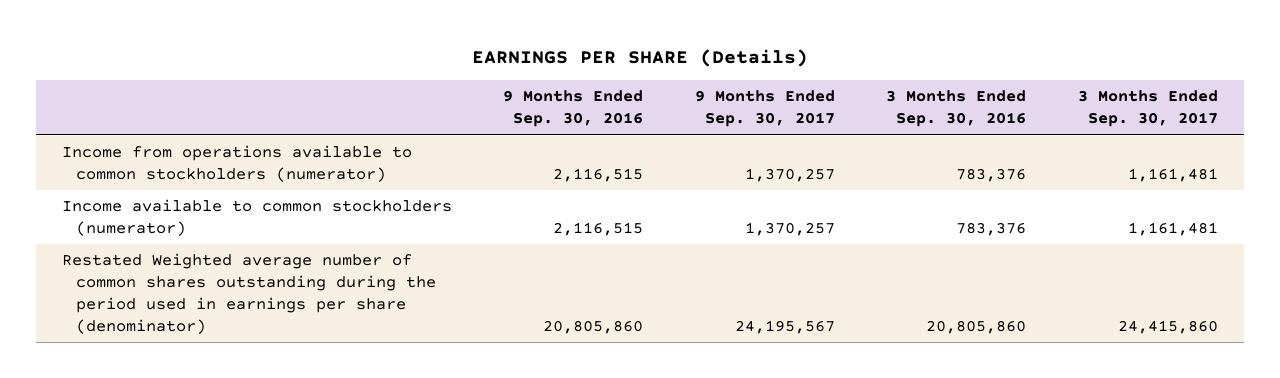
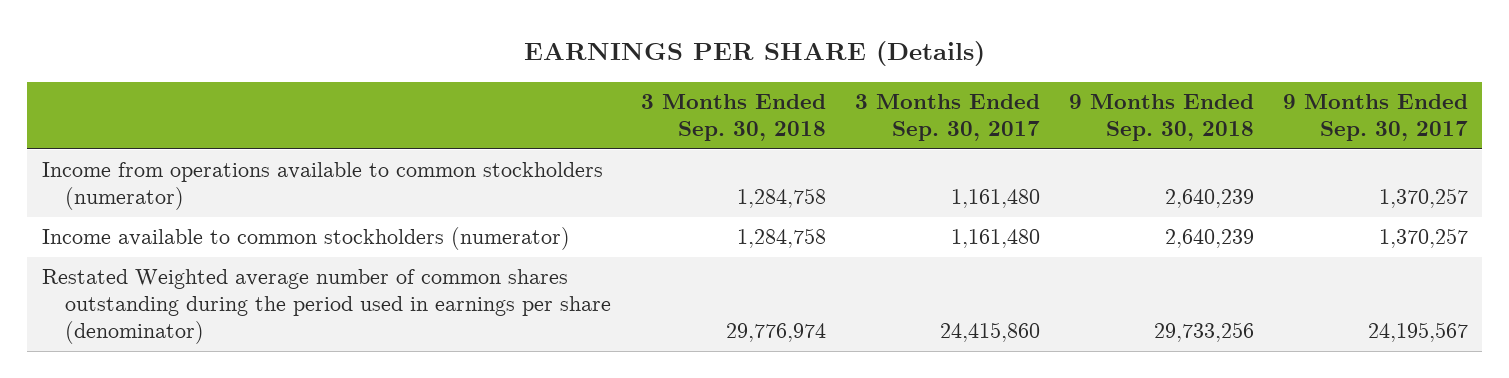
[503,90,644,128] 9 Months Ended Sep. 30, 2016 -> none
[886,90,1027,128] 3 Months Ended Sep. 30, 2016 -> none
none -> [640,93,826,141] 3 Months Ended Sep. 30, 2018
none -> [1068,93,1254,141] 9 Months Ended Sep. 30, 2018
[1127,168,1218,183] 1,161,481 -> [950,189,1040,209] 1,161,480
[1127,222,1218,237] 1,161,481 -> [950,229,1040,249] 1,161,480

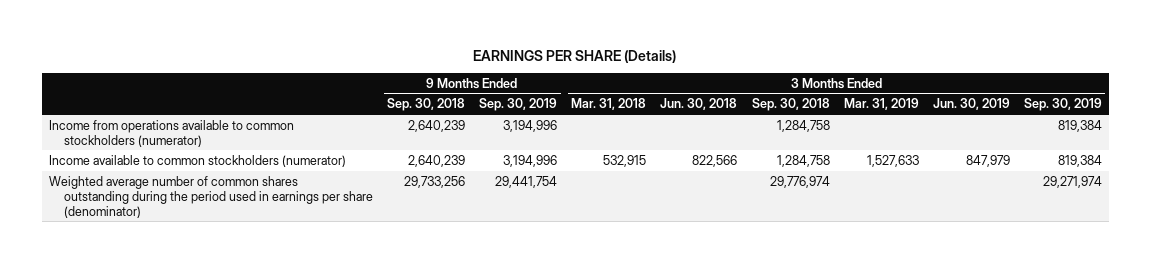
[854,93,1040,141] 3 Months Ended Sep. 30, 2017 -> none
[1282,93,1468,141] 9 Months Ended Sep. 30, 2017 -> none
none -> [479,98,558,112] Sep. 30, 2019
none -> [571,98,647,111] Mar. 31, 2018
none -> [660,98,738,111] Jun. 30, 2018
none -> [843,98,919,111] Mar. 31, 2019
none -> [932,98,1010,111] Jun. 30, 2019
none -> [1023,98,1102,112] Sep. 30, 2019
[41,269,612,345] Restated Weighted average number of common shares outstanding during the period used in earnings per share (denominator) -> [48,175,374,218] Weighted average number of common shares outstanding during the period used in earnings per share (denominator)

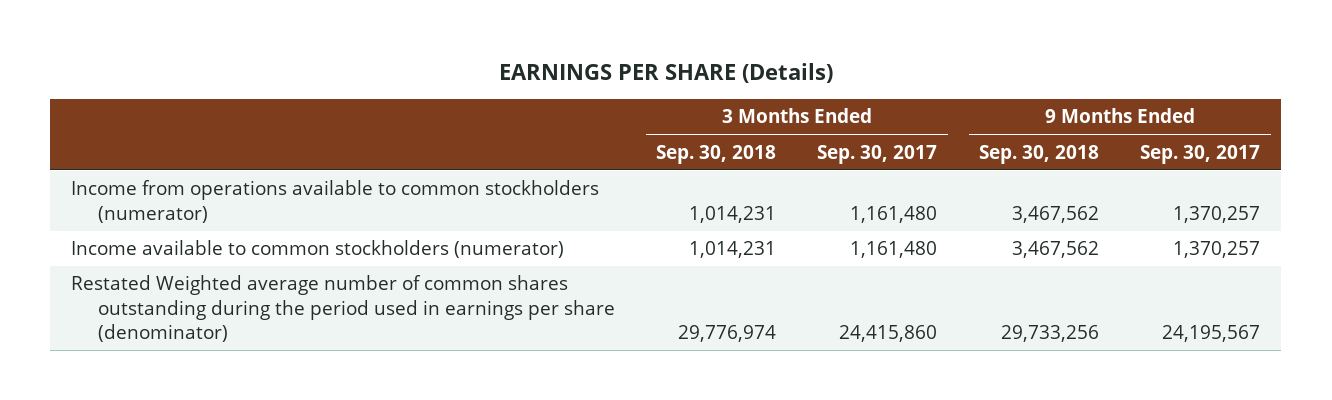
[479,98,558,112] Sep. 30, 2019 -> none
[571,98,647,111] Mar. 31, 2018 -> none
[660,98,738,111] Jun. 30, 2018 -> none
[843,98,919,111] Mar. 31, 2019 -> none
[932,98,1010,111] Jun. 30, 2019 -> none
[1023,98,1102,112] Sep. 30, 2019 -> none
none -> [817,144,938,164] Sep. 30, 2017
none -> [1140,144,1261,164] Sep. 30, 2017
[408,119,466,132] 2,640,239 -> [1011,205,1099,223] 3,467,562
[776,119,830,132] 1,284,758 -> [689,205,777,223] 1,014,231
[408,154,466,167] 2,640,239 -> [1011,241,1099,259] 3,467,562
[776,154,830,167] 1,284,758 -> [689,241,777,259] 1,014,231
[48,175,374,218] Weighted average number of common shares outstanding during the period used in earnings per share (denominator) -> [71,275,615,343] Restated Weighted average number of common shares outstanding during the period used in earnings per share (denominator)

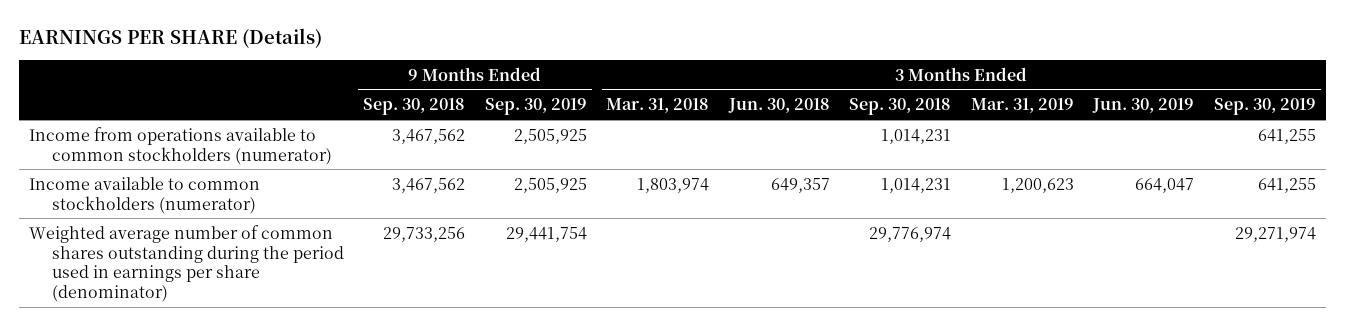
[817,144,938,164] Sep. 30, 2017 -> none
[1140,144,1261,164] Sep. 30, 2017 -> none
none -> [484,98,587,116] Sep. 30, 2019
none -> [606,98,710,114] Mar. 31, 2018
none -> [727,98,830,114] Jun. 30, 2018
none -> [970,98,1074,114] Mar. 31, 2019
none -> [1092,98,1195,114] Jun. 30, 2019
none -> [1213,98,1316,116] Sep. 30, 2019
[71,275,615,343] Restated Weighted average number of common shares outstanding during the period used in earnings per share (denominator) -> [28,224,344,303] Weighted average number of common shares outstanding during the period used in earnings per share (denominator)

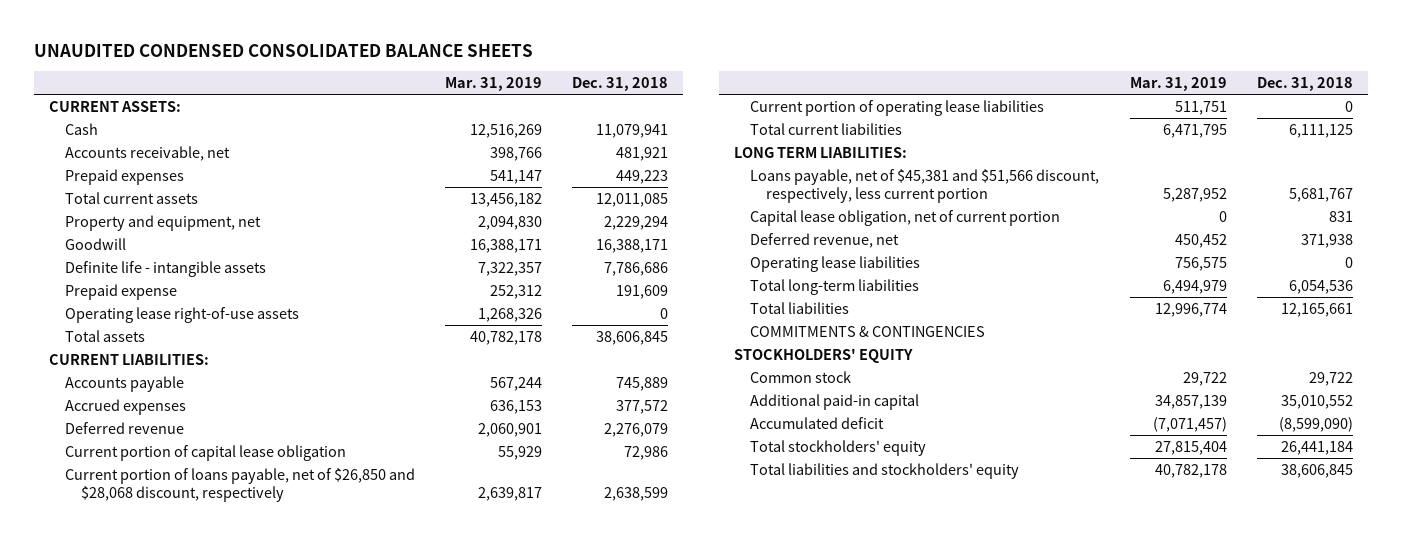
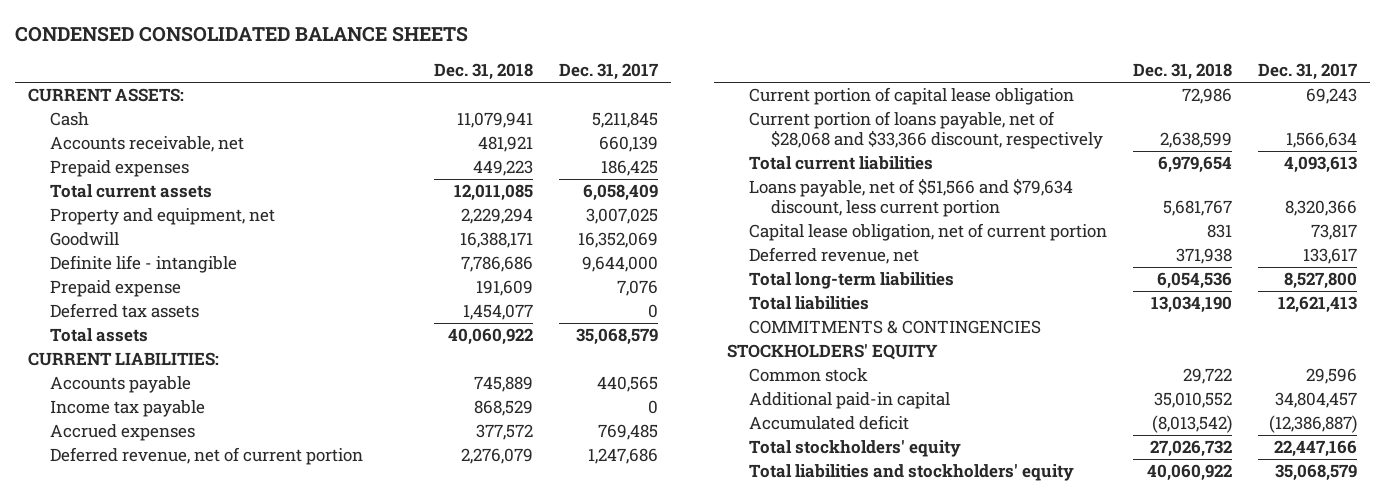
[33,43,533,57] UNAUDITED CONDENSED CONSOLIDATED BALANCE SHEETS -> [14,26,468,43] CONDENSED CONSOLIDATED BALANCE SHEETS
[444,76,542,91] Mar. 31, 2019 -> none
none -> [559,63,659,81] Dec. 31, 2017
[64,260,266,277] Definite life - intangible assets -> [49,255,237,274] Definite life - intangible
[64,306,299,323] Operating lease right-of-use assets -> none
none -> [49,303,199,319] Deferred tax assets
[595,330,668,345] 38,606,845 -> [448,328,534,346] 40,060,922
none -> [49,400,205,418] Income tax payable
[64,421,184,434] Deferred revenue -> [49,447,363,466] Deferred revenue, net of current portion
[749,99,1044,116] Current portion of operating lease liabilities -> none
[734,146,908,158] LONG TERM LIABILITIES: -> none
[64,467,415,502] Current portion of loans payable, net of $26,850 and $28,068 discount, respectively -> [749,111,1104,149] Current portion of loans payable, net of $28,068 and $33,366 discount, respectively
[1288,123,1353,138] 6,111,125 -> [1158,156,1233,174] 6,979,654
[749,168,1099,203] Loans payable, net of $45,381 and $51,566 discount, respectively, less current portion -> [749,178,1074,217] Loans payable, net of $51,566 and $79,634 discount, less current portion
[749,255,920,272] Operating lease liabilities -> none
[1280,302,1353,317] 12,165,661 -> [1151,296,1233,314] 13,034,190
[1278,416,1353,432] (8,599,090) -> [1152,415,1233,434] (8,013,542)
[1280,440,1353,455] 26,441,184 -> [1150,440,1233,458] 27,026,732
[1280,463,1353,478] 38,606,845 -> [1147,464,1233,482] 40,060,922

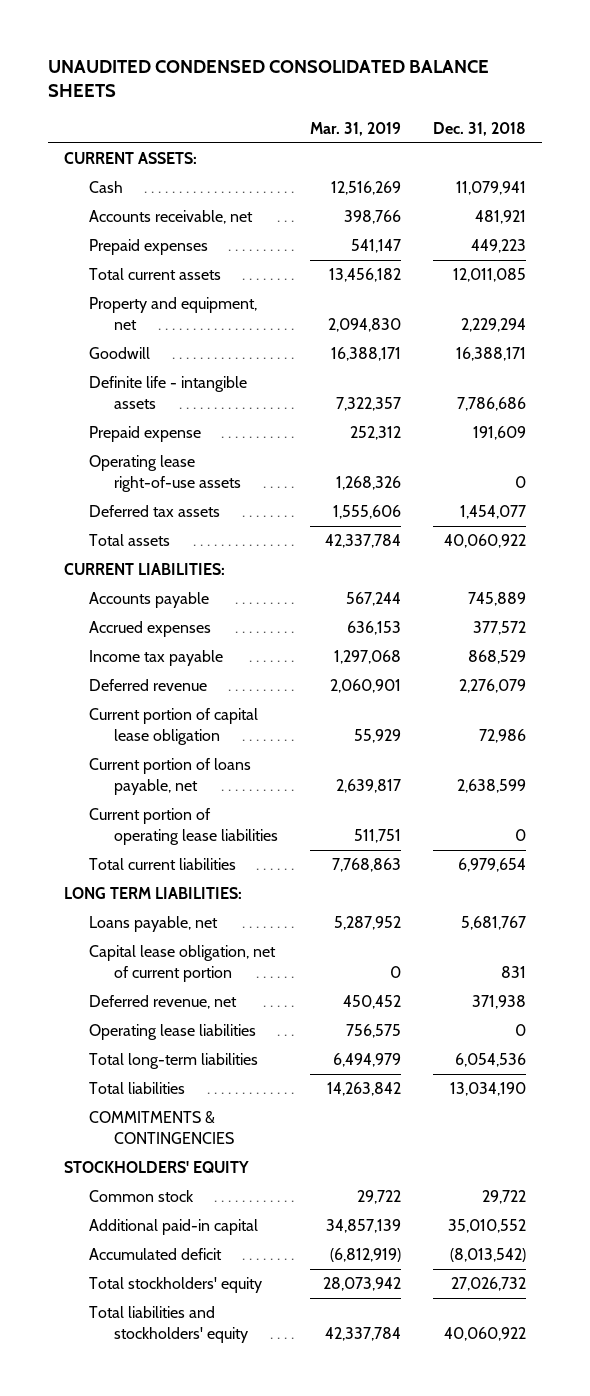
[14,26,468,43] CONDENSED CONSOLIDATED BALANCE SHEETS -> [47,59,489,98] UNAUDITED CONDENSED CONSOLIDATED BALANCE SHEETS
[559,63,659,81] Dec. 31, 2017 -> none
none -> [310,121,402,136] Mar. 31, 2019
[49,255,237,274] Definite life - intangible -> [88,376,247,410] Definite life - intangible assets
none -> [88,455,242,493] Operating lease right-of-use assets
[49,400,205,418] Income tax payable -> [88,650,223,667] Income tax payable
[49,447,363,466] Deferred revenue, net of current portion -> [88,679,207,692] Deferred revenue
[749,111,1104,149] Current portion of loans payable, net of $28,068 and $33,366 discount, respectively -> [88,758,251,796] Current portion of loans payable, net
none -> [88,808,279,846] Current portion of operating lease liabilities
none -> [63,887,242,900] LONG TERM LIABILITIES:
[749,178,1074,217] Loans payable, net of $51,566 and $79,634 discount, less current portion -> [88,916,218,933] Loans payable, net
none -> [88,1024,256,1041] Operating lease liabilities

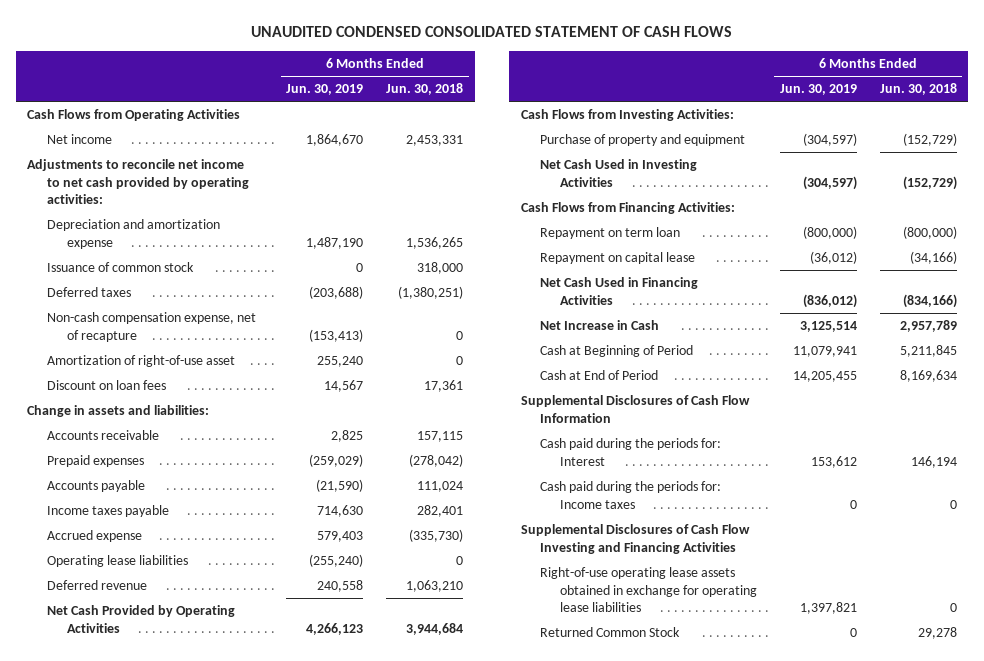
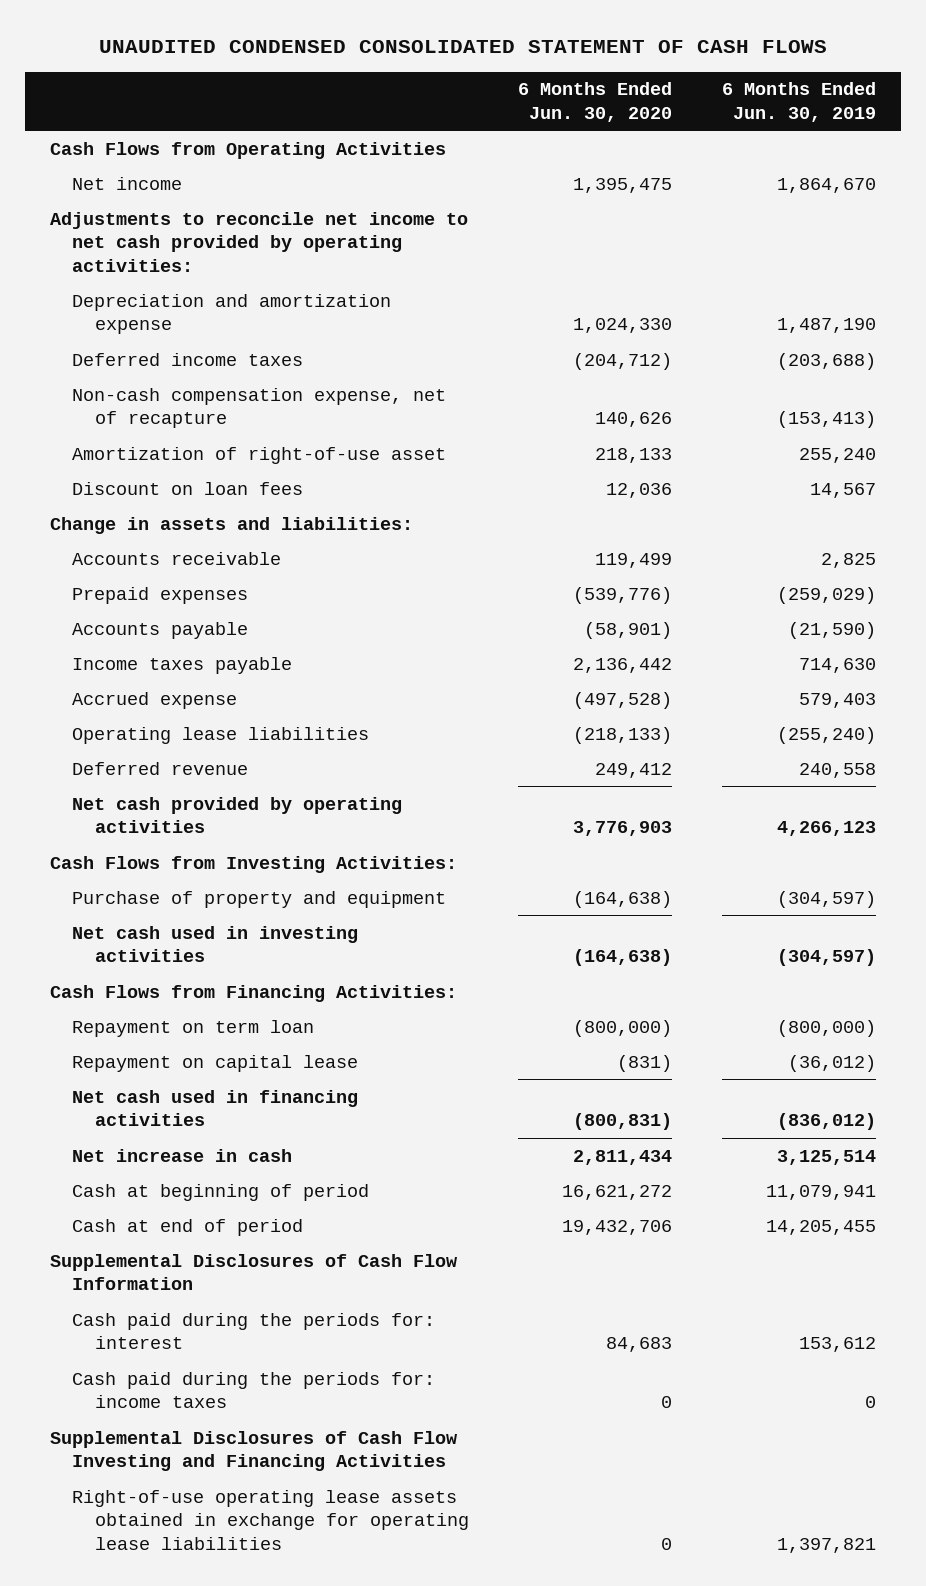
[386,83,464,96] Jun. 30, 2018 -> none
none -> [518,82,673,122] 6 Months Ended Jun. 30, 2020
[46,262,194,273] Issuance of common stock -> none
[46,287,131,298] Deferred taxes -> [72,352,304,366] Deferred income taxes
[46,605,235,633] Net Cash Provided by Operating Activities -> [72,796,403,834] Net cash provided by operating activities
[540,159,698,187] Net Cash Used in Investing Activities -> [72,925,359,963] Net cash used in investing activities
[540,277,699,305] Net Cash Used in Financing Activities -> [72,1089,359,1127] Net cash used in financing activities
[540,320,660,331] Net Increase in Cash -> [72,1148,293,1162] Net increase in cash
[540,345,694,358] Cash at Beginning of Period -> [72,1183,370,1201] Cash at beginning of period
[540,370,659,381] Cash at End of Period -> [72,1218,304,1236] Cash at end of period
[540,438,722,466] Cash paid during the periods for: Interest -> [72,1312,436,1350] Cash paid during the periods for: interest
[540,481,722,509] Cash paid during the periods for: Income taxes -> [72,1371,436,1409] Cash paid during the periods for: income taxes
[540,627,681,638] Returned Common Stock -> none

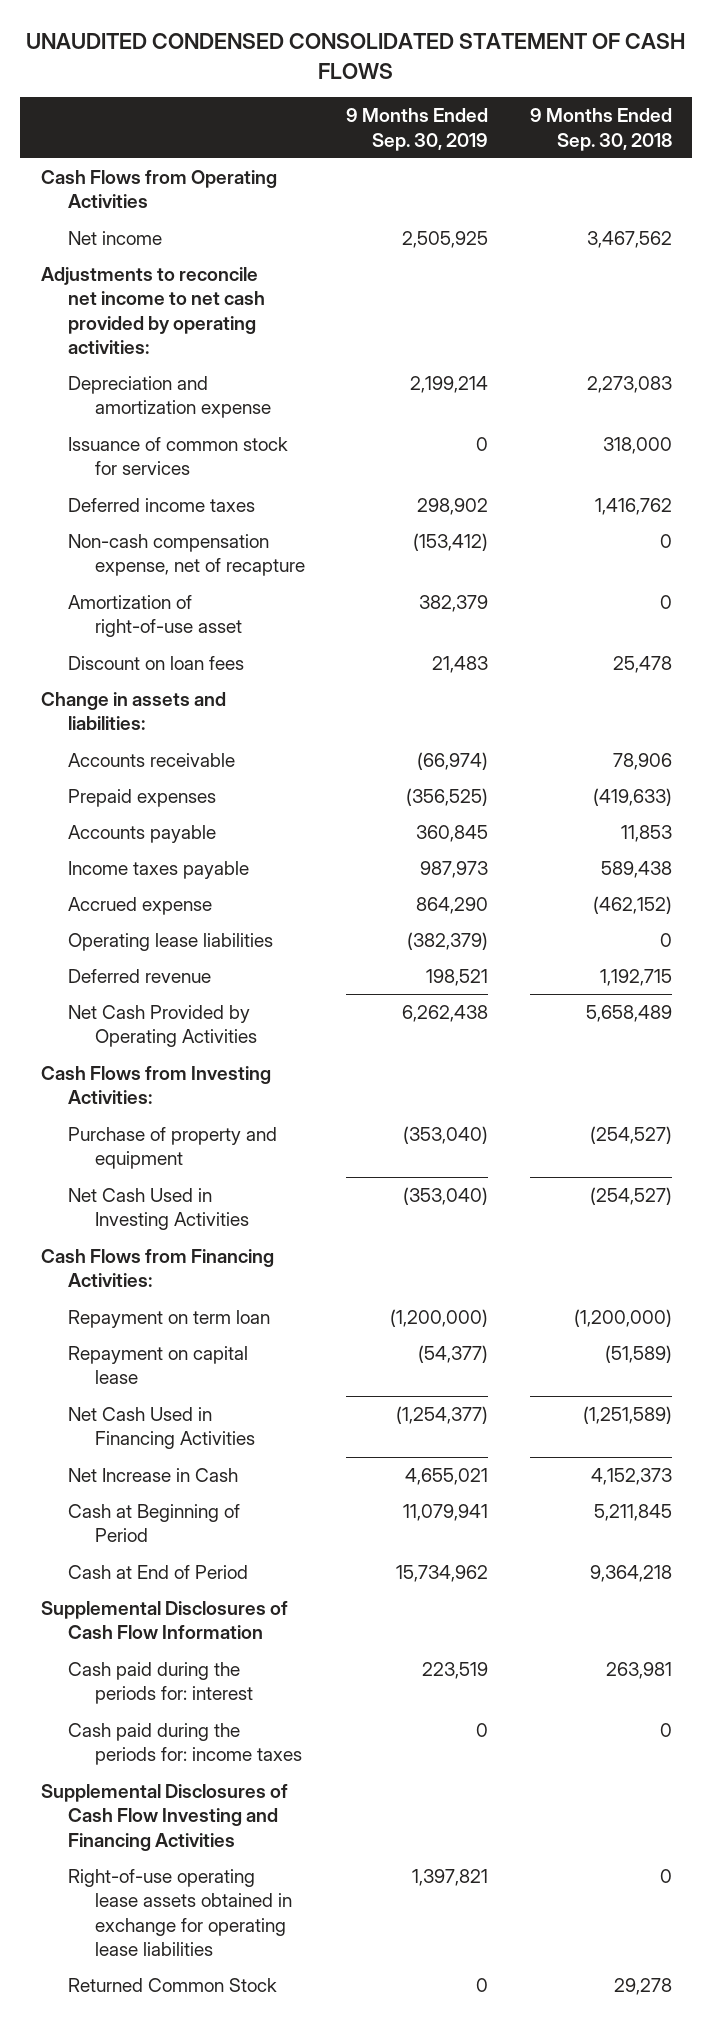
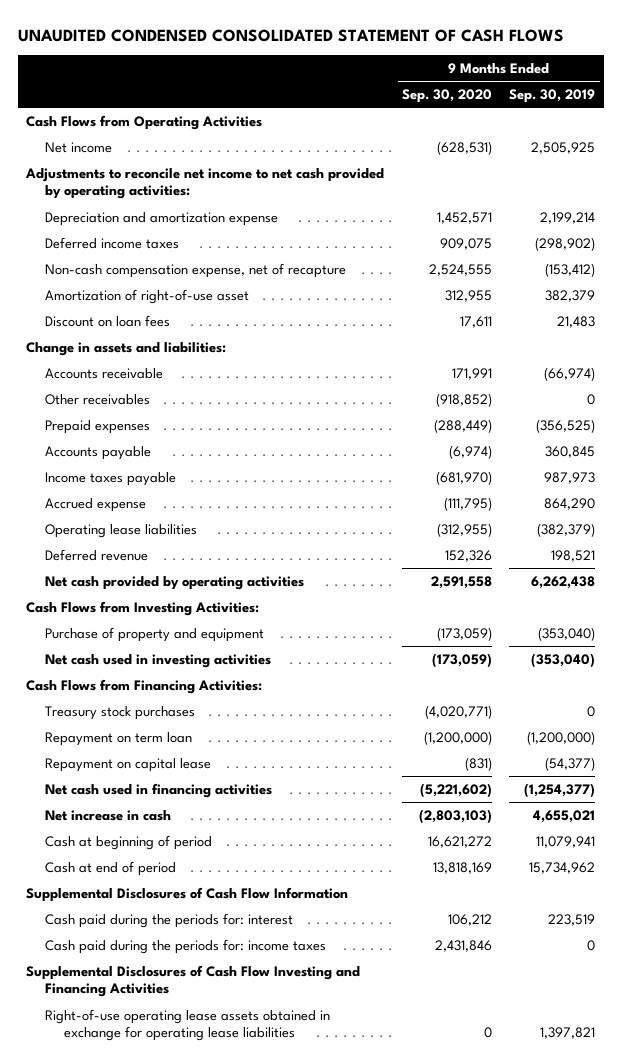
[529,108,672,151] 9 Months Ended Sep. 30, 2018 -> none
none -> [401,88,492,103] Sep. 30, 2020
[67,436,288,476] Issuance of common stock for services -> none
[417,497,489,515] 298,902 -> [535,236,596,251] (298,902)
none -> [45,393,151,405] Other receivables
[67,1004,257,1048] Net Cash Provided by Operating Activities -> [45,575,305,590] Net cash provided by operating activities
[67,1187,249,1231] Net Cash Used in Investing Activities -> [45,653,272,668] Net cash used in investing activities
none -> [45,705,196,720] Treasury stock purchases
[67,1406,255,1450] Net Cash Used in Financing Activities -> [45,782,273,798] Net cash used in financing activities
[67,1467,238,1482] Net Increase in Cash -> [45,809,172,821] Net increase in cash
[67,1503,240,1543] Cash at Beginning of Period -> [45,834,213,850] Cash at beginning of period
[67,1564,248,1579] Cash at End of Period -> [45,860,177,876] Cash at end of period
[67,1977,277,1992] Returned Common Stock -> none

